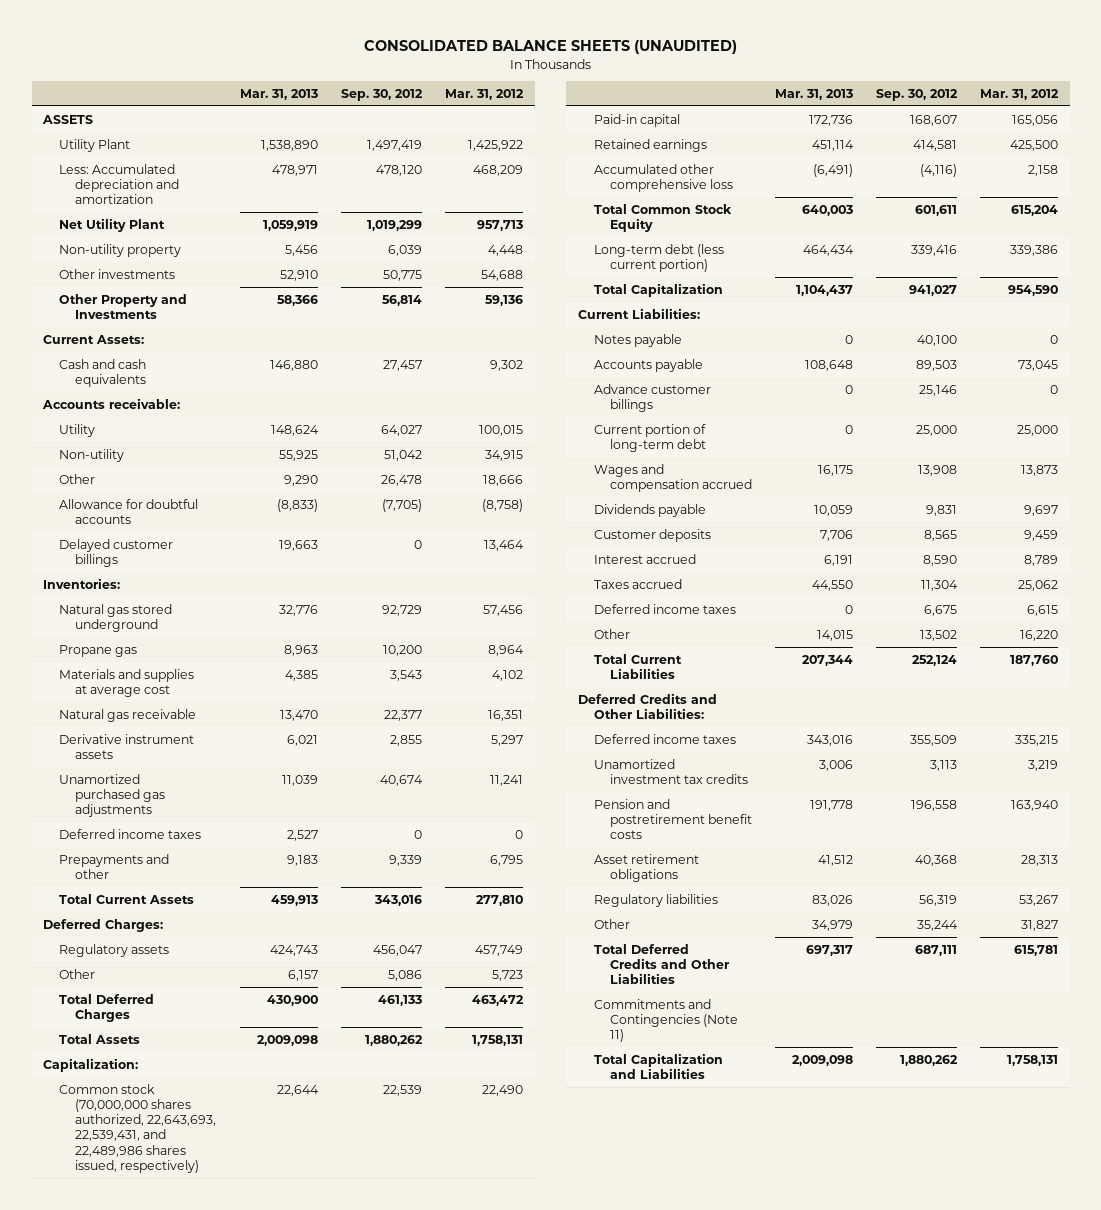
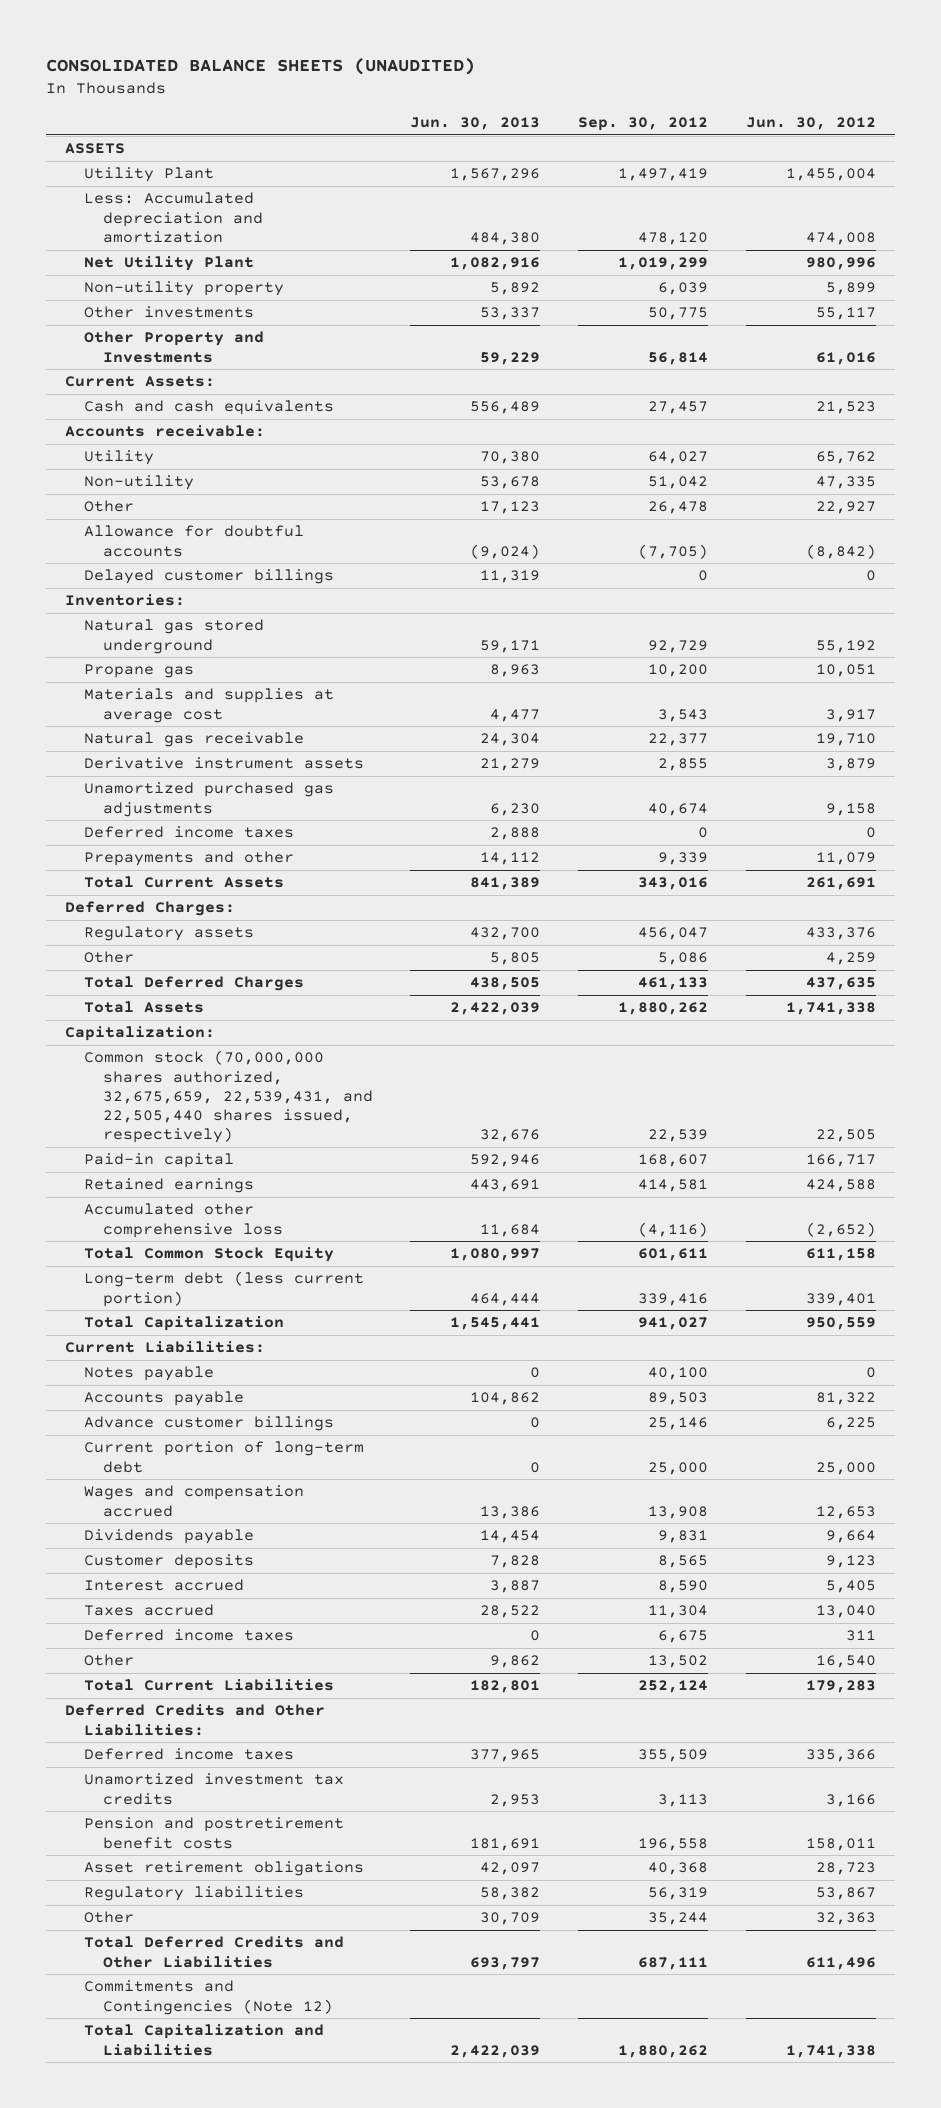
[240,89,319,101] Mar. 31, 2013 -> none
[445,89,525,101] Mar. 31, 2012 -> none
none -> [410,117,541,131] Jun. 30, 2013
none -> [745,117,876,131] Jun. 30, 2012
[59,1083,217,1173] Common stock (70,000,000 shares authorized, 22,643,693, 22,539,431, and 22,489,986 shares issued, respectively) -> [83,1050,373,1144] Common stock (70,000,000 shares authorized, 32,675,659, 22,539,431, and 22,505,440 shares issued, respectively)
[594,998,739,1043] Commitments and Contingencies (Note 11) -> [83,1980,333,2015] Commitments and Contingencies (Note 12)

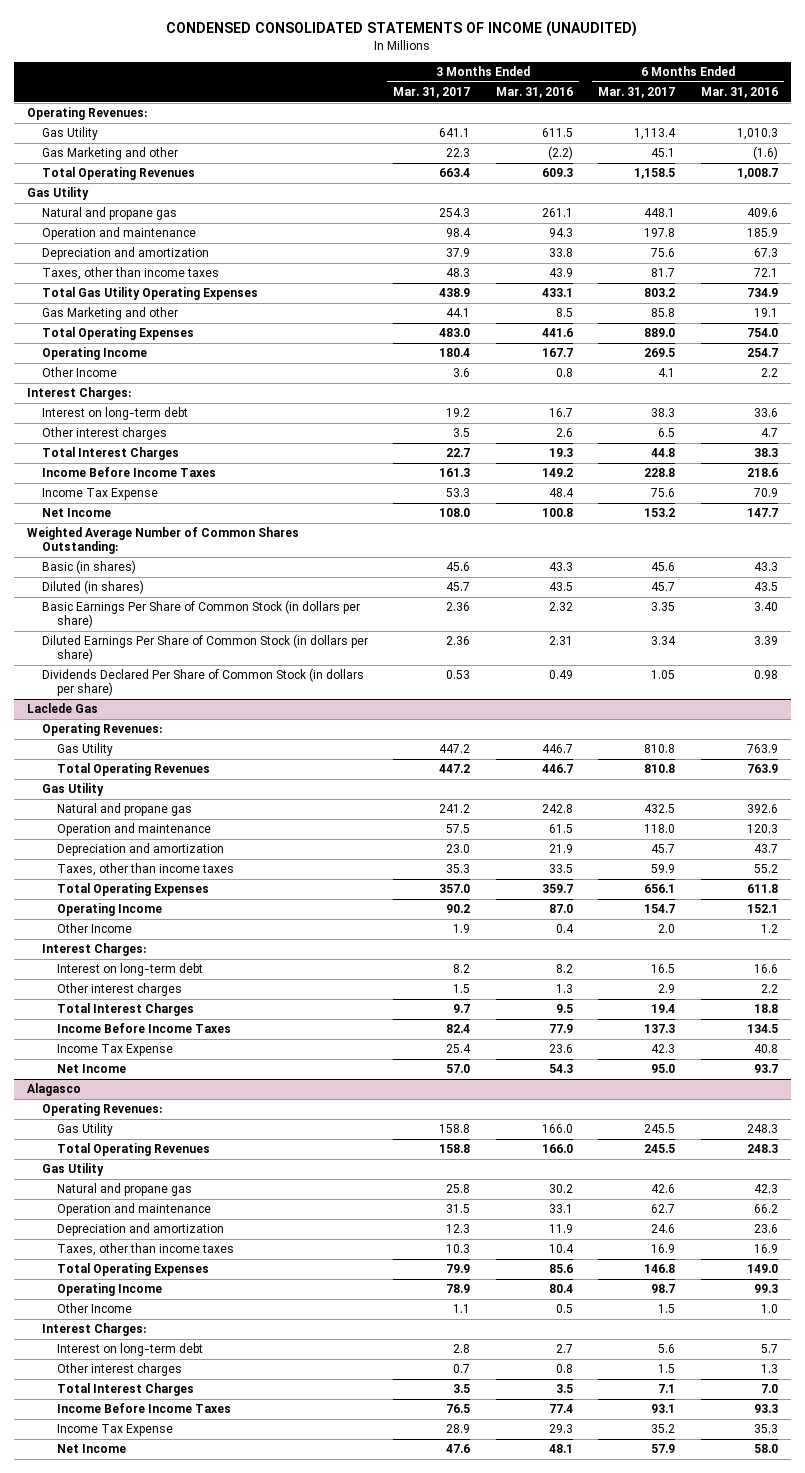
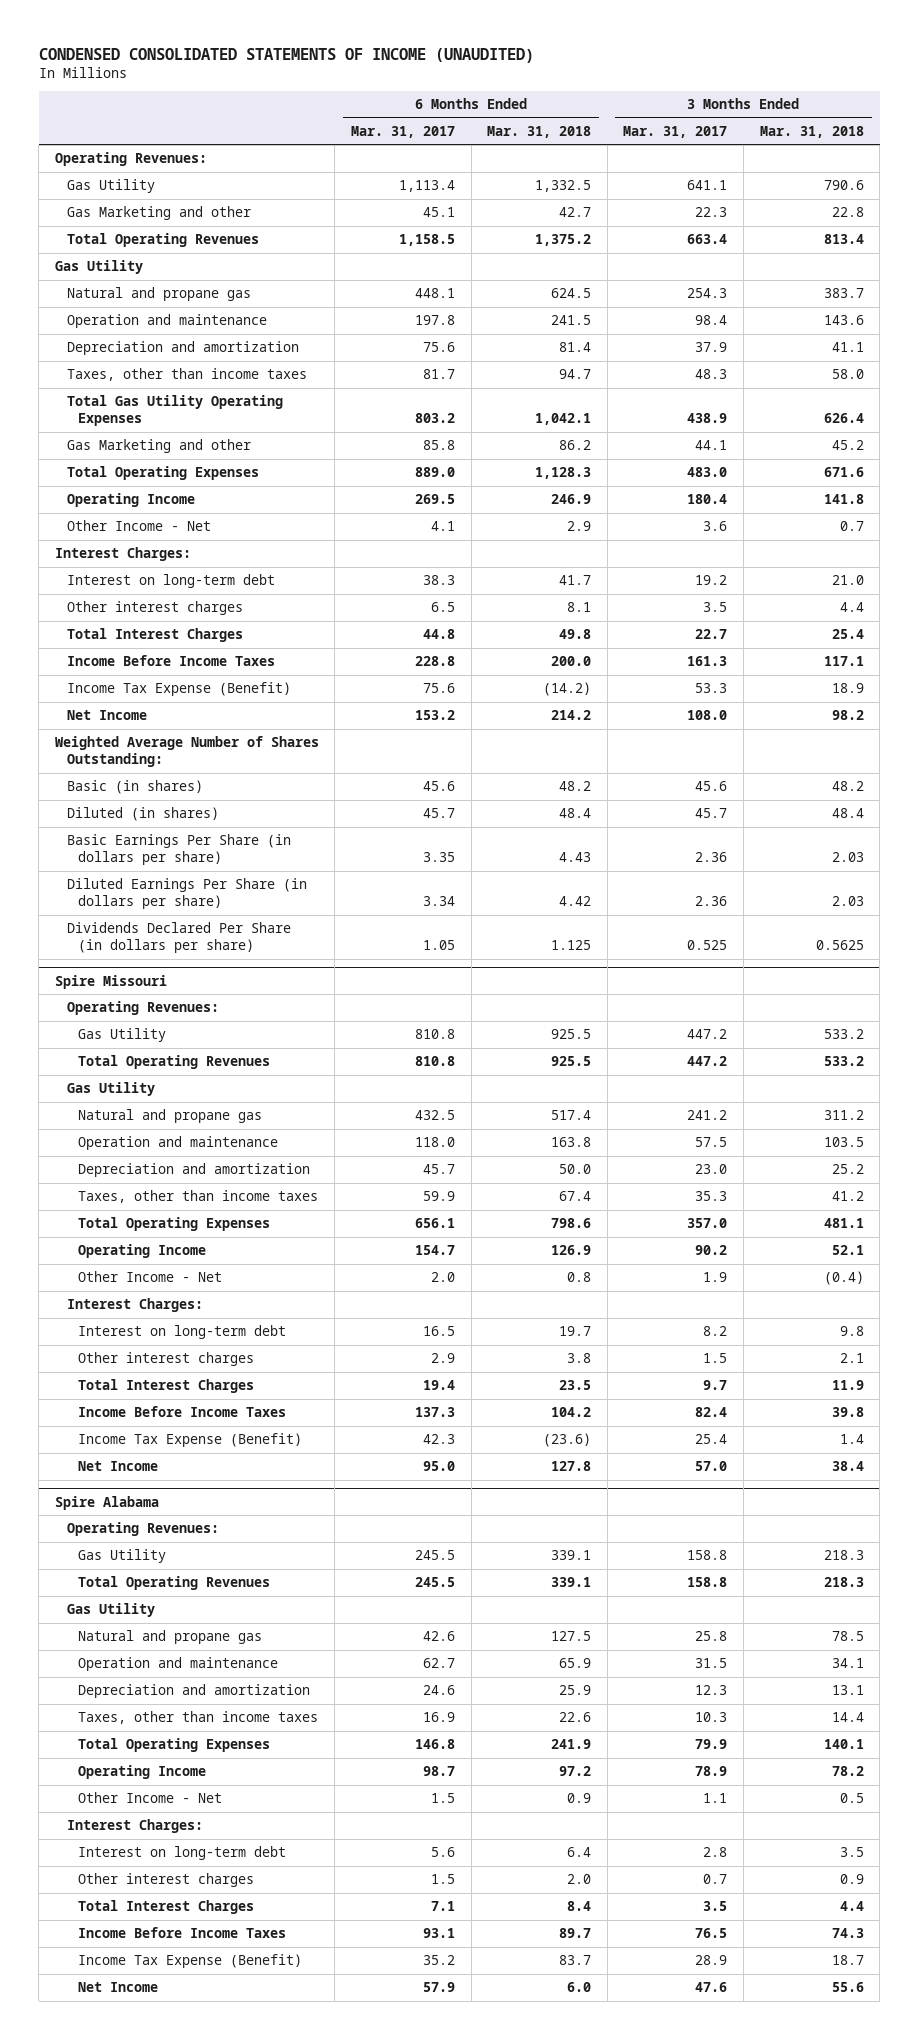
[495,87,573,99] Mar. 31, 2016 -> none
[700,87,778,99] Mar. 31, 2016 -> none
none -> [487,125,592,138] Mar. 31, 2018
none -> [759,125,864,138] Mar. 31, 2018
[41,367,117,378] Other Income -> [66,520,211,532] Other Income - Net
[41,488,158,501] Income Tax Expense -> [66,682,291,697] Income Tax Expense (Benefit)
[26,527,299,555] Weighted Average Number of Common Shares Outstanding: -> [54,736,319,768] Weighted Average Number of Shares Outstanding:
[26,703,98,714] Laclede Gas -> none
[41,600,360,629] Basic Earnings Per Share of Common Stock (in dollars per share) -> [66,834,291,866] Basic Earnings Per Share (in dollars per share)
[41,634,368,663] Diluted Earnings Per Share of Common Stock (in dollars per share) -> [66,878,307,910] Diluted Earnings Per Share (in dollars per share)
[41,668,364,697] Dividends Declared Per Share of Common Stock (in dollars per share) -> [66,922,291,954] Dividends Declared Per Share (in dollars per share)
[446,670,471,680] 0.53 -> [687,940,728,951] 0.525
none -> [54,974,167,989] Spire Missouri
[56,923,132,934] Other Income -> [78,1271,223,1283] Other Income - Net
[56,1044,173,1057] Income Tax Expense -> [78,1433,303,1448] Income Tax Expense (Benefit)
[26,1083,81,1097] Alagasco -> none
none -> [54,1495,159,1510] Spire Alabama
[56,1303,132,1314] Other Income -> [78,1792,223,1804] Other Income - Net
[56,1424,173,1437] Income Tax Expense -> [78,1954,303,1969] Income Tax Expense (Benefit)

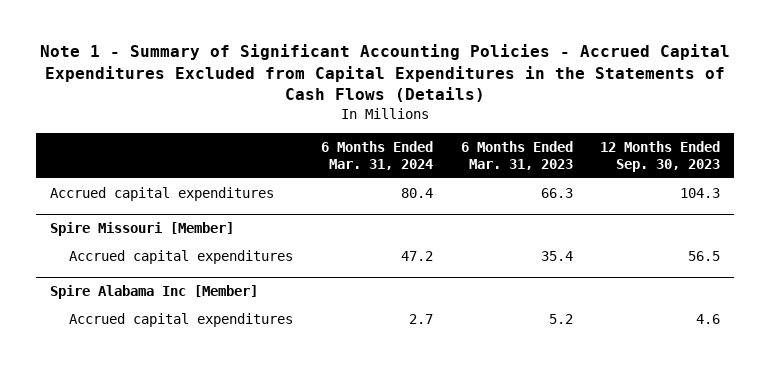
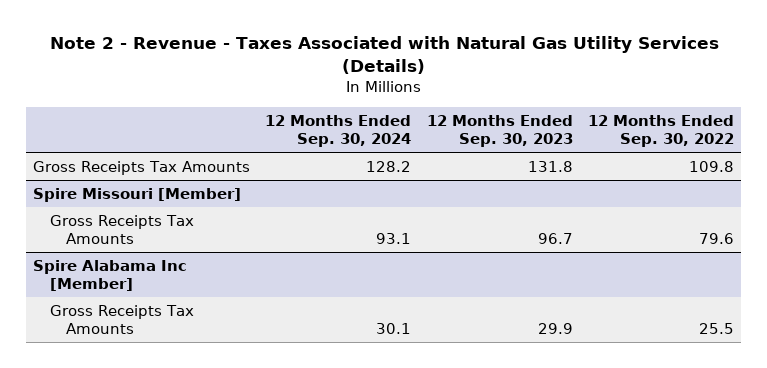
[39,44,730,103] Note 1 - Summary of Significant Accounting Policies - Accrued Capital Expenditures Excluded from Capital Expenditures in the Statements of Cash Flows (Details) -> [49,35,719,74] Note 2 - Revenue - Taxes Associated with Natural Gas Utility Services (Details)
[321,140,434,171] 6 Months Ended Mar. 31, 2024 -> none
[460,140,573,171] 6 Months Ended Mar. 31, 2023 -> none
none -> [265,114,412,148] 12 Months Ended Sep. 30, 2024
none -> [587,114,734,148] 12 Months Ended Sep. 30, 2022
[49,186,274,201] Accrued capital expenditures -> none
none -> [33,161,251,176] Gross Receipts Tax Amounts
[69,249,294,264] Accrued capital expenditures -> none
none -> [49,215,194,245] Gross Receipts Tax Amounts
[69,312,294,327] Accrued capital expenditures -> none
none -> [49,305,194,335] Gross Receipts Tax Amounts

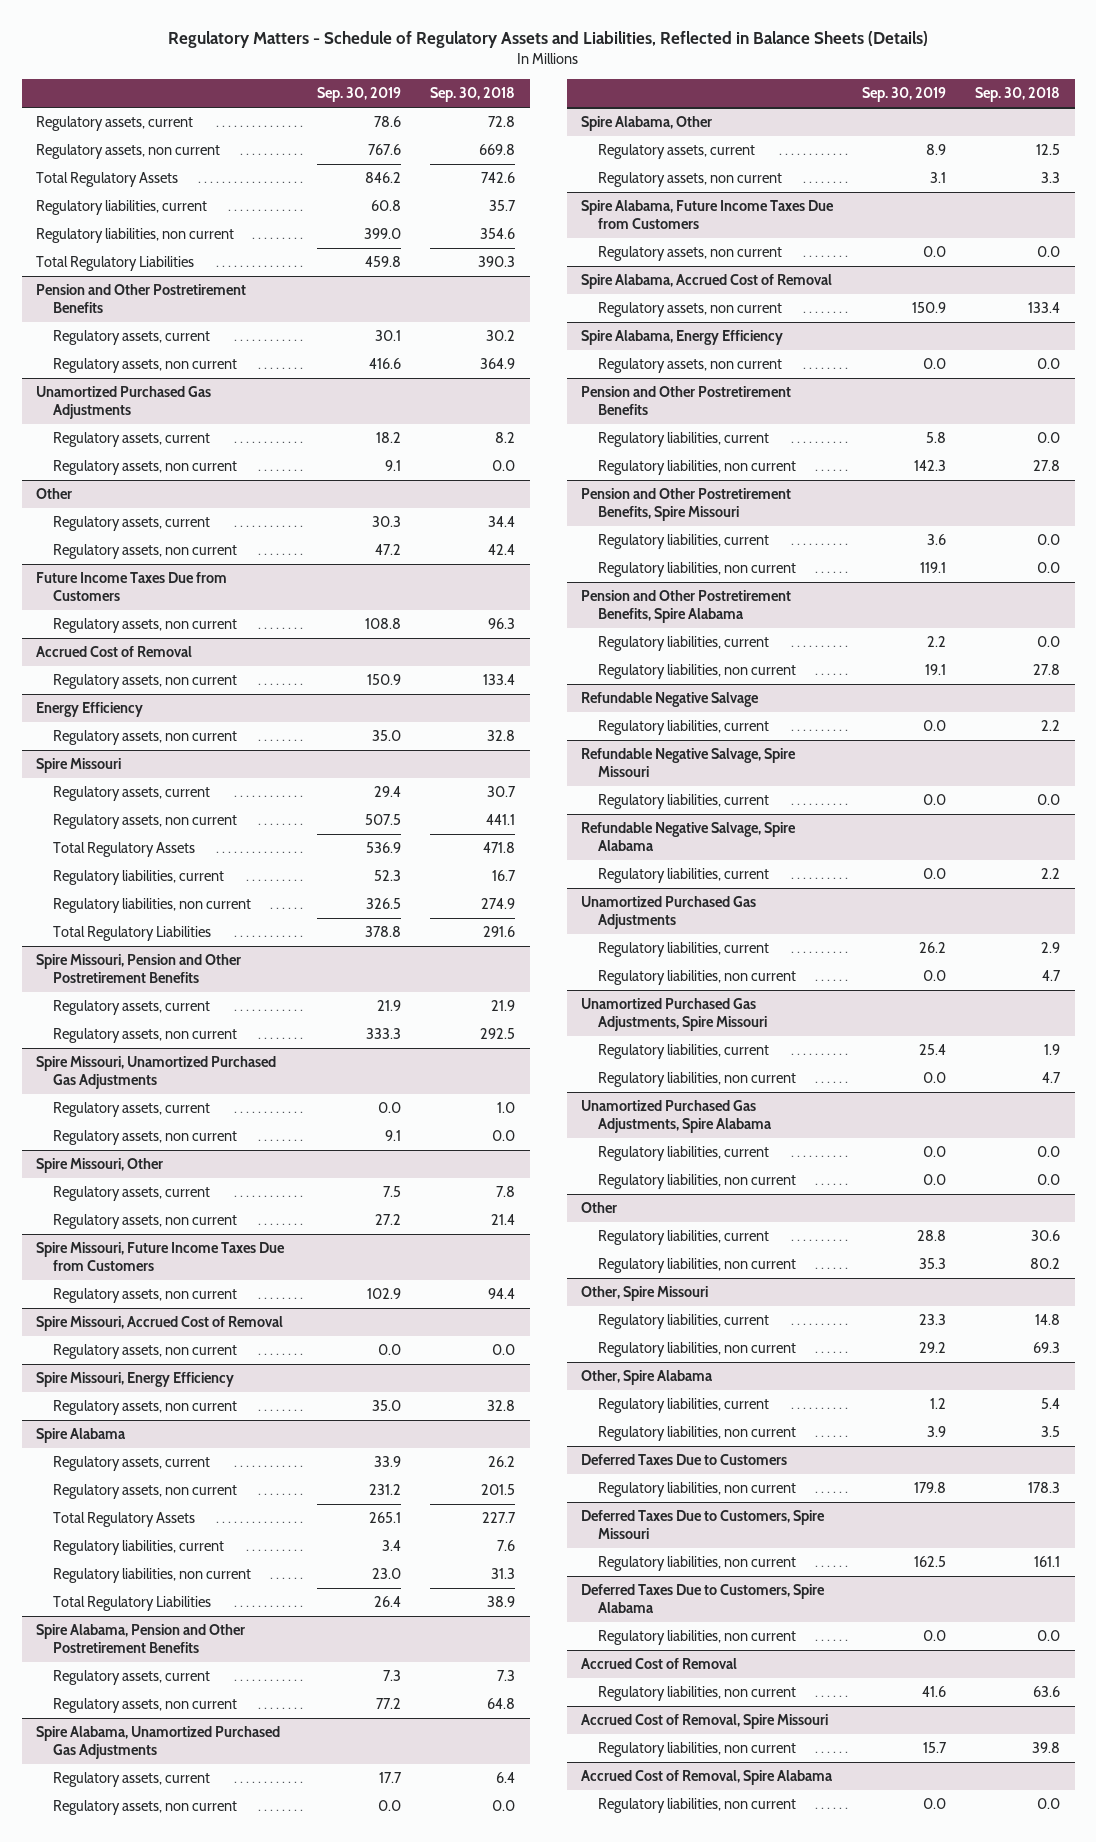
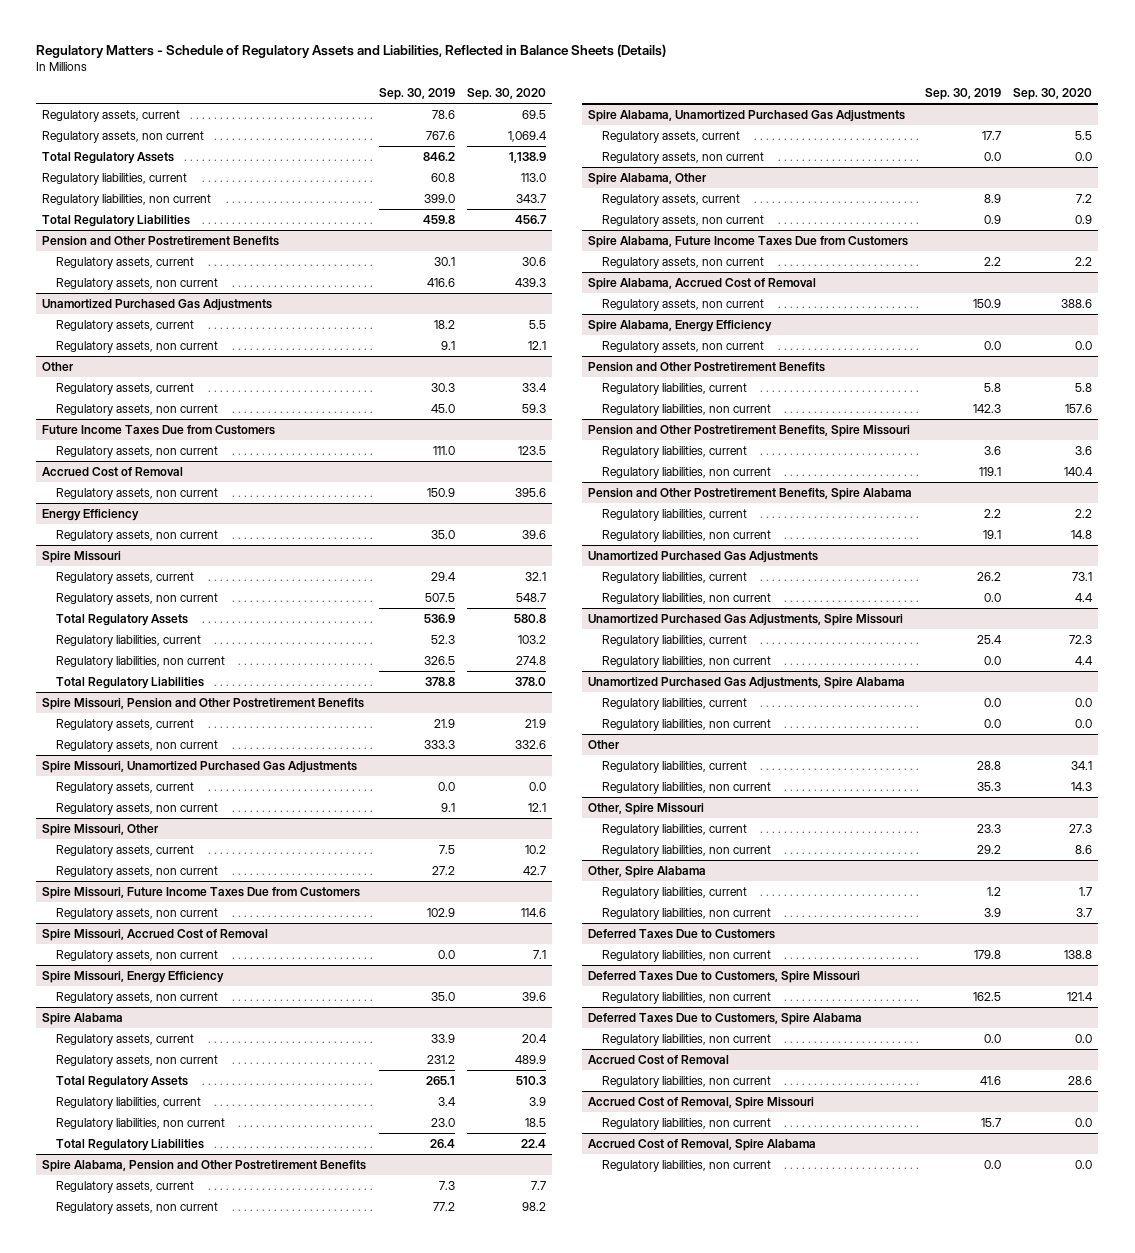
[430,87,516,103] Sep. 30, 2018 -> none
none -> [467,88,547,101] Sep. 30, 2020
[375,544,402,556] 47.2 -> [430,403,455,413] 45.0
[365,618,402,630] 108.8 -> [432,445,455,455] 111.0
[930,172,947,184] 3.1 -> [983,214,1001,224] 0.9
[923,246,947,258] 0.0 -> [983,256,1001,266] 2.2
[581,692,760,708] Refundable Negative Salvage -> none
[598,720,770,736] Regulatory liabilities, current -> none
[581,748,797,778] Refundable Negative Salvage, Spire Missouri -> none
[598,794,770,810] Regulatory liabilities, current -> none
[581,822,797,852] Refundable Negative Salvage, Spire Alabama -> none
[598,868,770,884] Regulatory liabilities, current -> none

